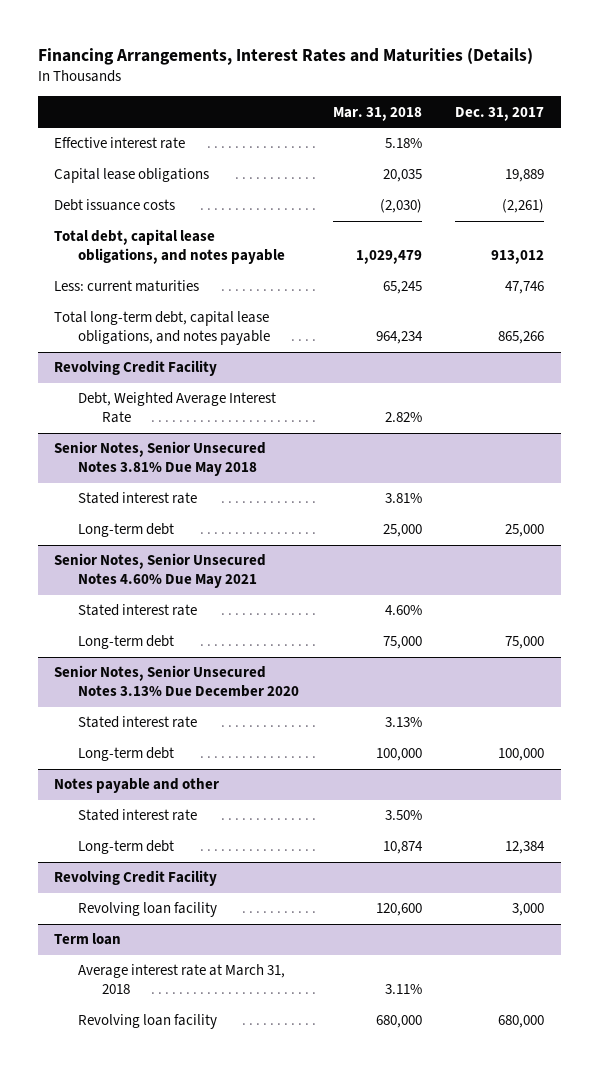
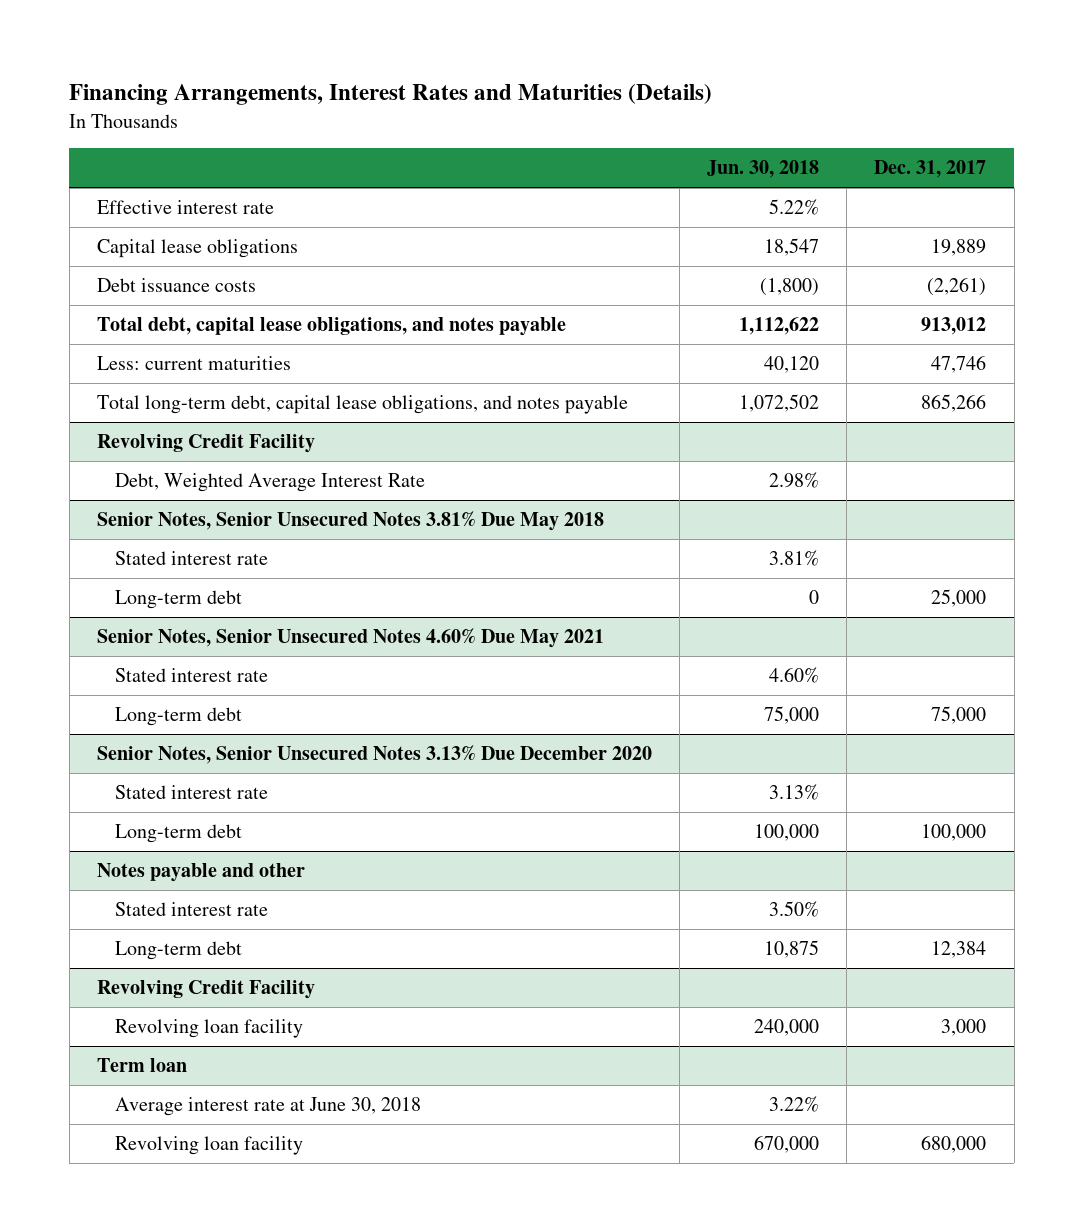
[332,106,422,121] Mar. 31, 2018 -> none
none -> [707,160,820,179] Jun. 30, 2018
[78,964,286,995] Average interest rate at March 31, 2018 -> [114,1097,421,1117] Average interest rate at June 30, 2018

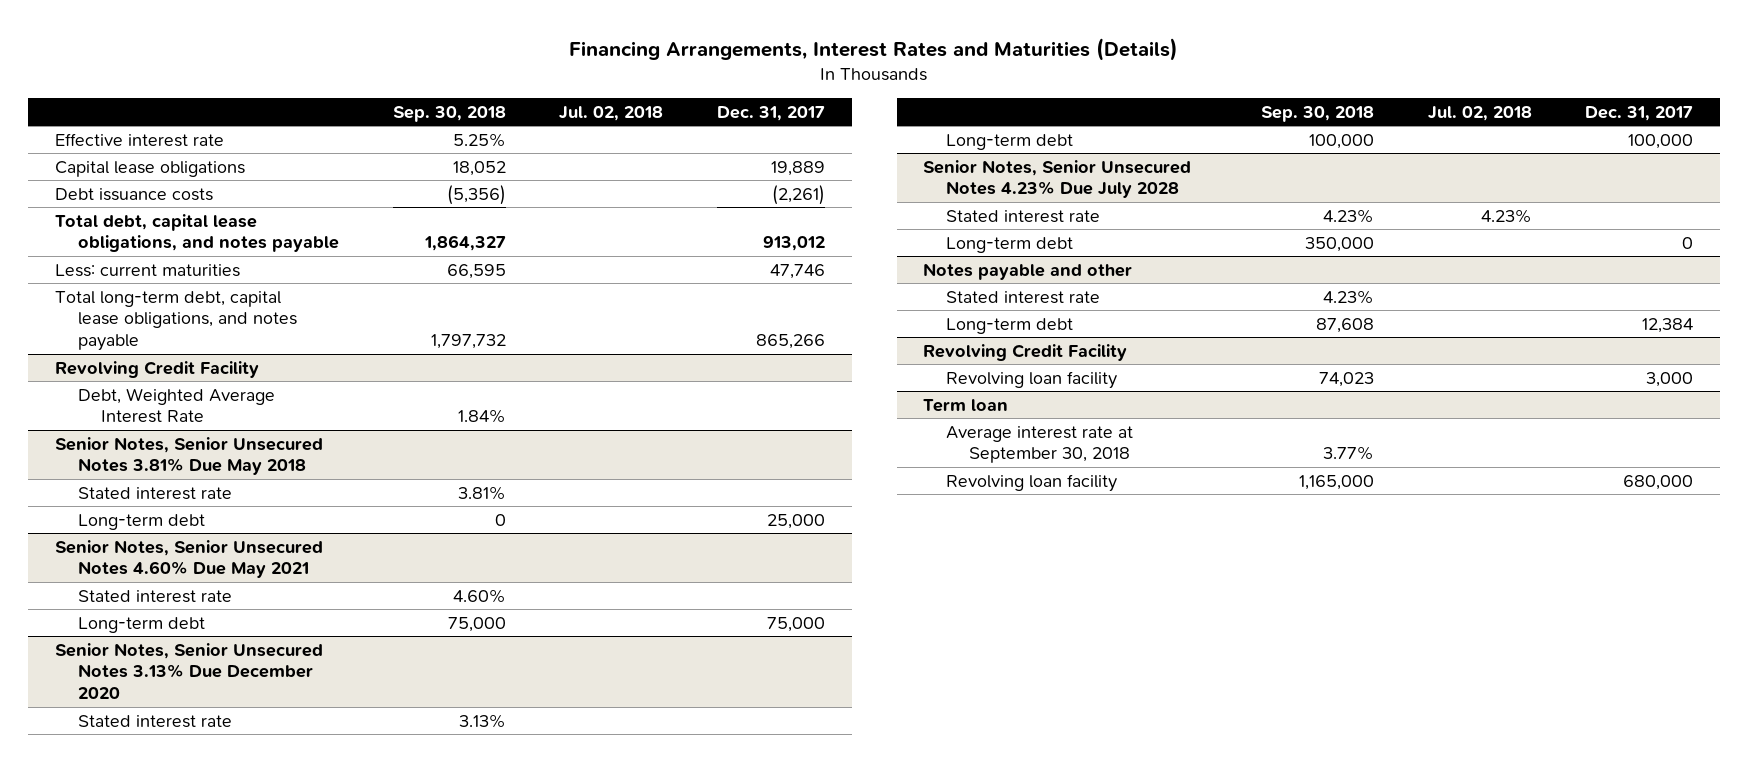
[707,160,820,179] Jun. 30, 2018 -> none
none -> [392,105,506,122] Sep. 30, 2018
none -> [559,105,664,121] Jul. 02, 2018
none -> [923,159,1192,199] Senior Notes, Senior Unsecured Notes 4.23% Due July 2028
none -> [946,209,1101,223] Stated interest rate
none -> [946,236,1074,253] Long-term debt
[114,1097,421,1117] Average interest rate at June 30, 2018 -> [946,425,1134,464] Average interest rate at September 30, 2018

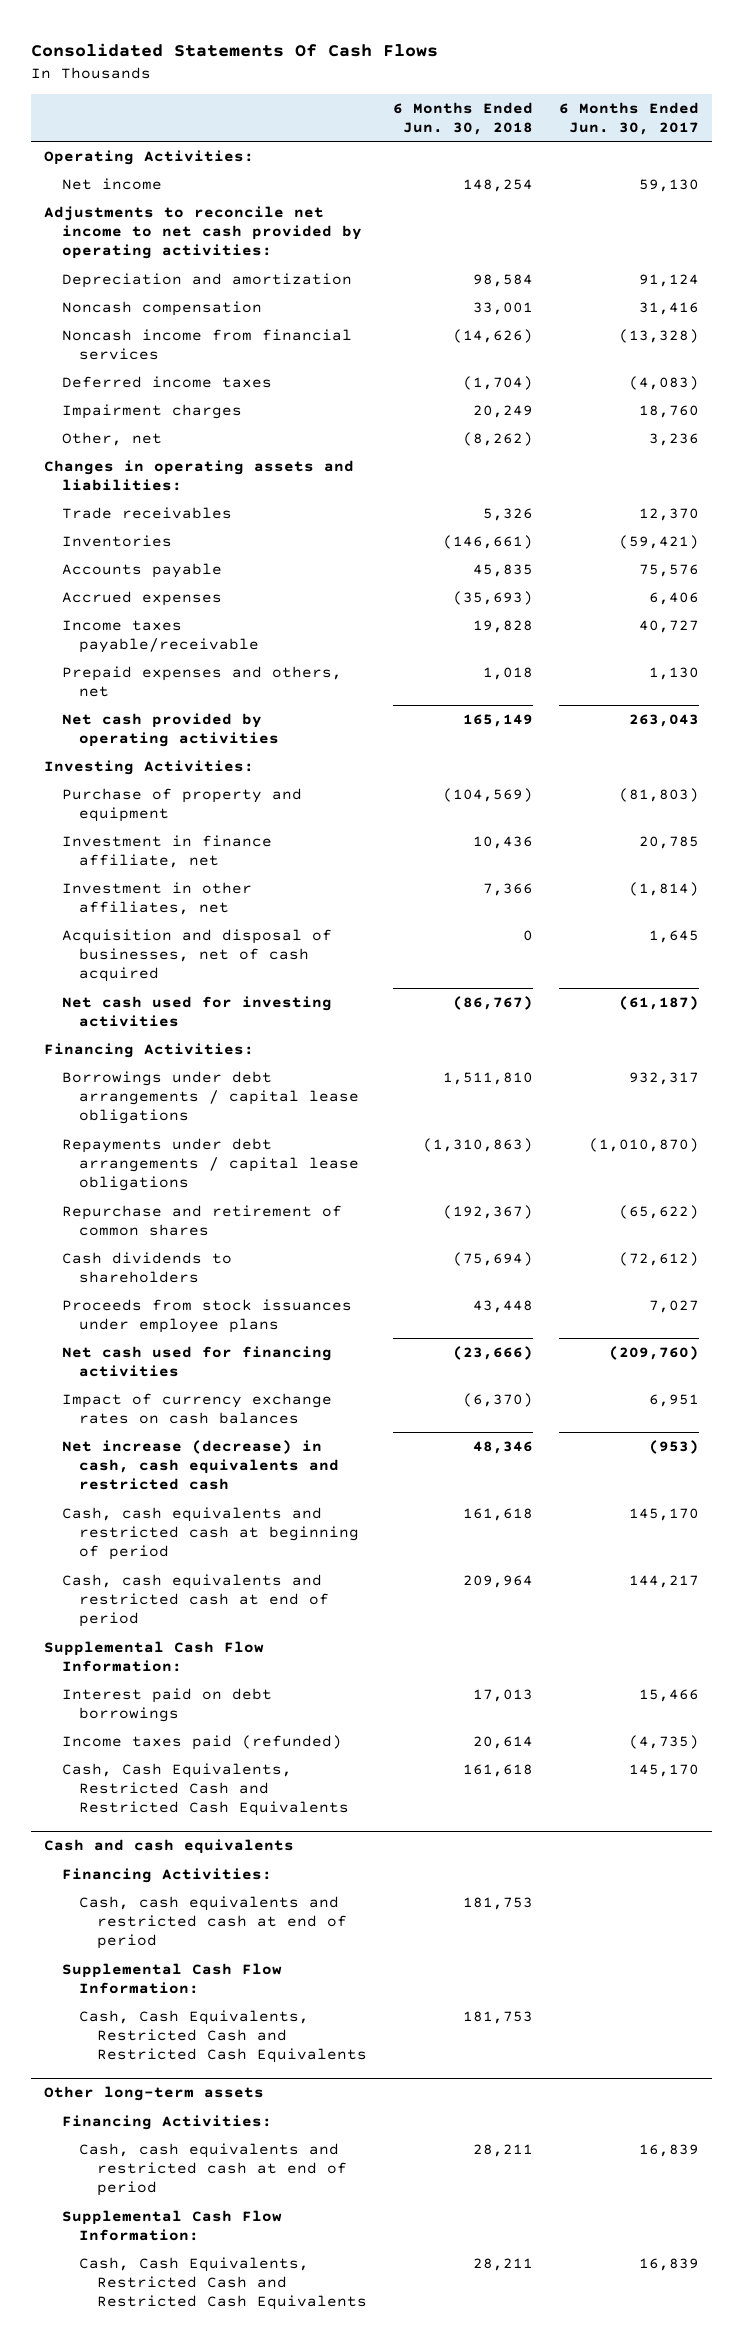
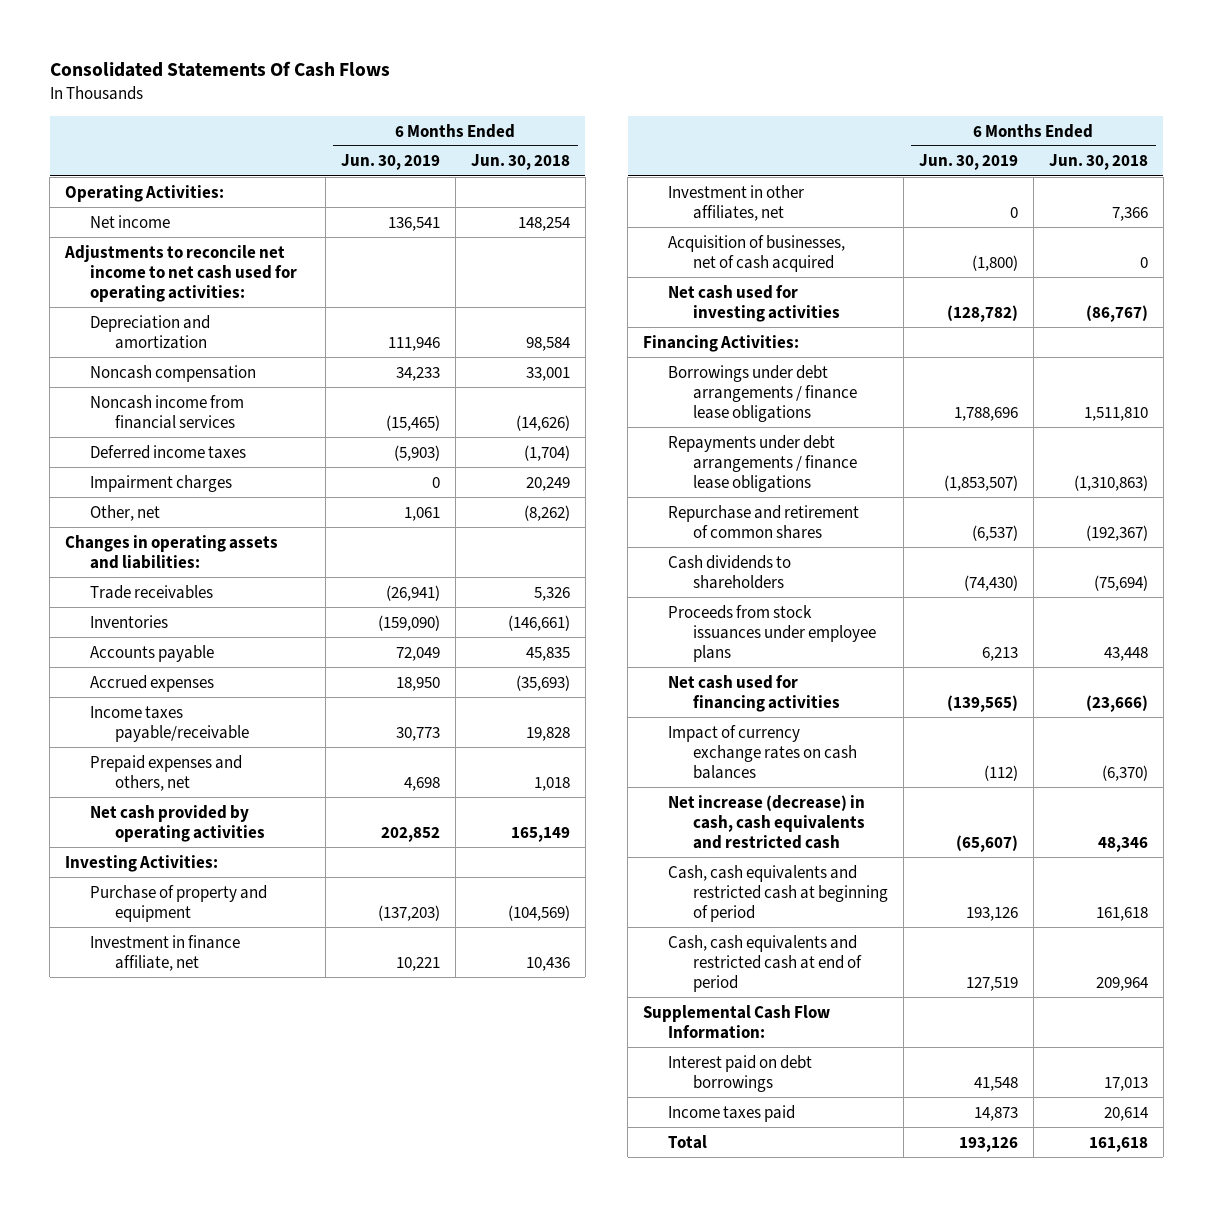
[558,101,699,135] 6 Months Ended Jun. 30, 2017 -> none
none -> [340,154,440,171] Jun. 30, 2019
[44,205,362,260] Adjustments to reconcile net income to net cash provided by operating activities: -> [64,244,297,303] Adjustments to reconcile net income to net cash used for operating activities:
[61,928,332,983] Acquisition and disposal of businesses, net of cash acquired -> [668,234,846,272] Acquisition of businesses, net of cash acquired
[61,1070,360,1125] Borrowings under debt arrangements / capital lease obligations -> [668,364,857,423] Borrowings under debt arrangements / finance lease obligations
[61,1137,360,1192] Repayments under debt arrangements / capital lease obligations -> [668,434,857,493] Repayments under debt arrangements / finance lease obligations
[44,1839,295,1855] Cash and cash equivalents -> none
[61,1867,272,1883] Financing Activities: -> none
[79,1895,347,1950] Cash, cash equivalents and restricted cash at end of period -> none
[61,1962,282,1995] Supplemental Cash Flow Information: -> none
[79,2009,367,2064] Cash, Cash Equivalents, Restricted Cash and Restricted Cash Equivalents -> none
[44,2086,265,2102] Other long-term assets -> none
[61,2114,272,2130] Financing Activities: -> none
[79,2142,347,2197] Cash, cash equivalents and restricted cash at end of period -> none
[61,2209,282,2242] Supplemental Cash Flow Information: -> none
[79,2256,367,2311] Cash, Cash Equivalents, Restricted Cash and Restricted Cash Equivalents -> none
[61,1734,342,1750] Income taxes paid (refunded) -> [668,1104,796,1122] Income taxes paid
[61,1762,350,1817] Cash, Cash Equivalents, Restricted Cash and Restricted Cash Equivalents -> [668,1134,708,1149] Total

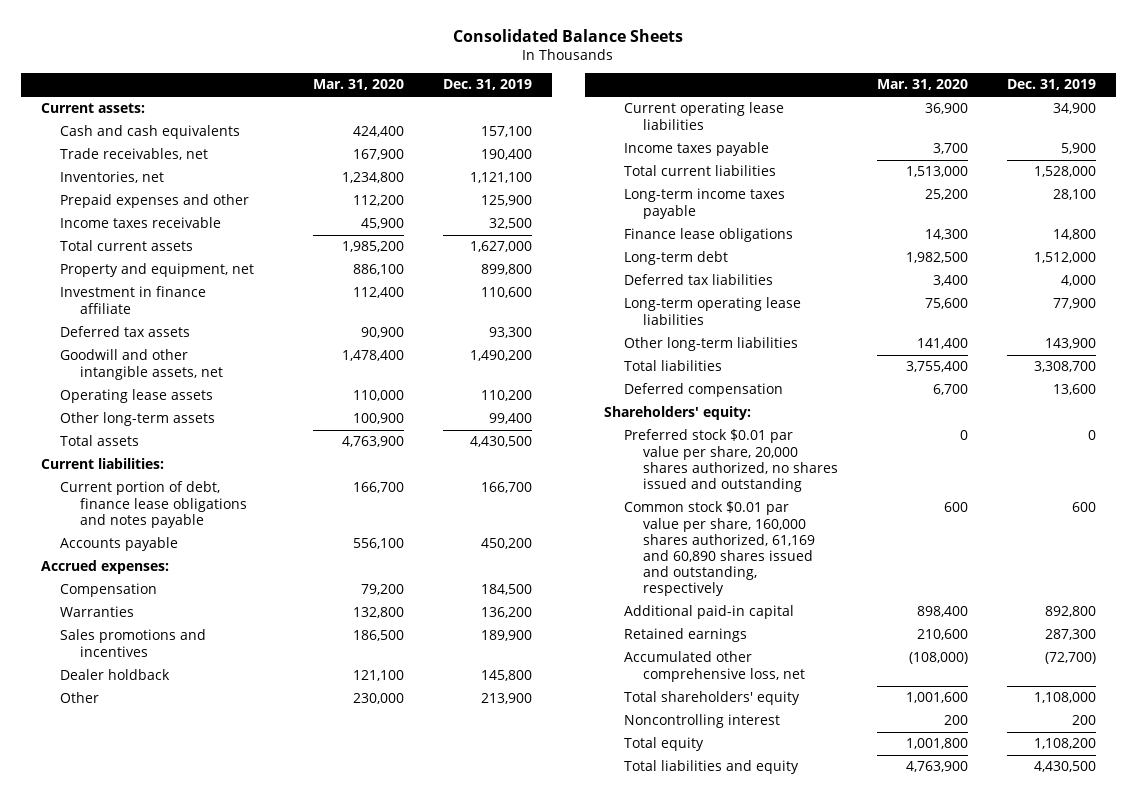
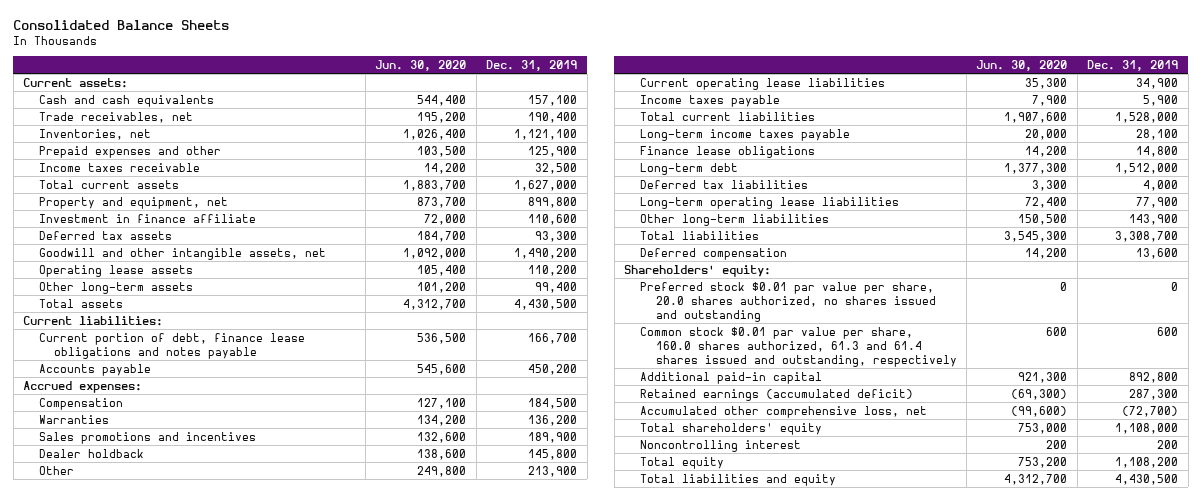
[313,79,405,91] Mar. 31, 2020 -> none
none -> [375,59,467,71] Jun. 30, 2020
[623,429,839,492] Preferred stock $0.01 par value per share, 20,000 shares authorized, no shares issued and outstanding -> [639,281,936,323] Preferred stock $0.01 par value per share, 20.0 shares authorized, no shares issued and outstanding
[623,501,816,597] Common stock $0.01 par value per share, 160,000 shares authorized, 61,169 and 60,890 shares issued and outstanding, respectively -> [639,326,957,368] Common stock $0.01 par value per share, 160.0 shares authorized, 61.3 and 61.4 shares issued and outstanding, respectively
[623,628,747,643] Retained earnings -> [639,388,913,401] Retained earnings (accumulated deficit)

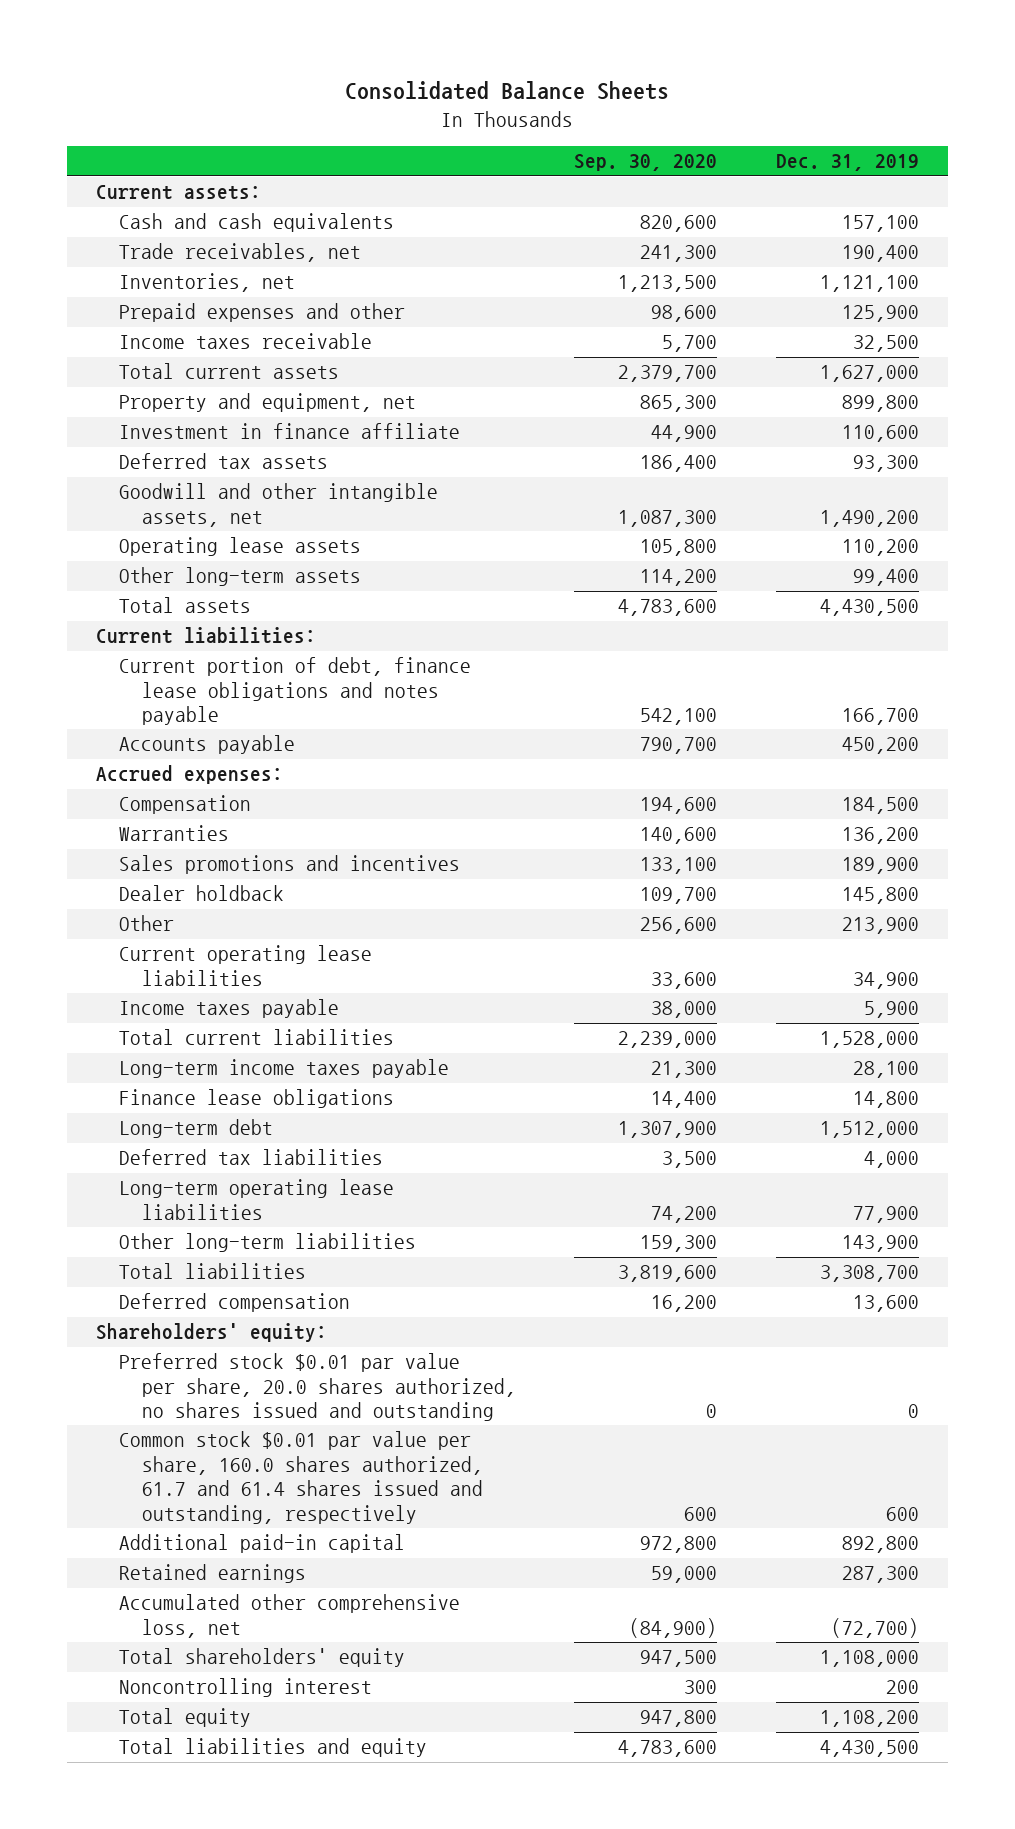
[375,59,467,71] Jun. 30, 2020 -> none
none -> [574,154,718,172] Sep. 30, 2020
[639,326,957,368] Common stock $0.01 par value per share, 160.0 shares authorized, 61.3 and 61.4 shares issued and outstanding, respectively -> [118,1431,483,1524] Common stock $0.01 par value per share, 160.0 shares authorized, 61.7 and 61.4 shares issued and outstanding, respectively
[639,388,913,401] Retained earnings (accumulated deficit) -> [118,1564,306,1584] Retained earnings

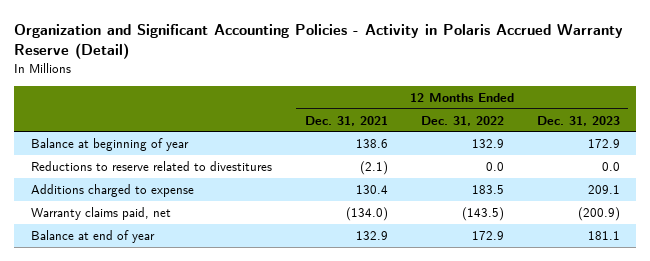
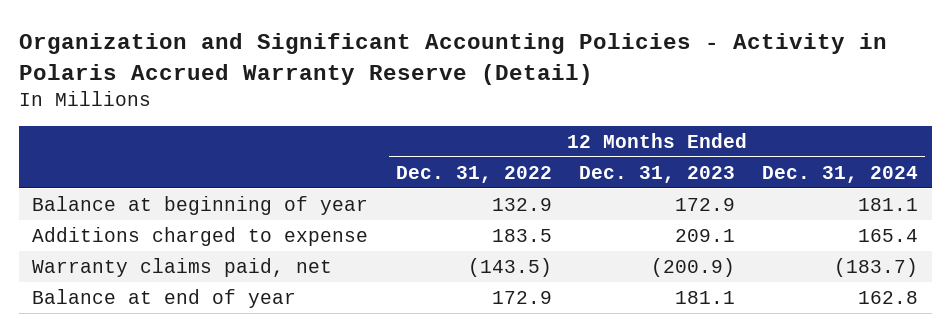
[304,115,388,126] Dec. 31, 2021 -> none
none -> [761,165,918,183] Dec. 31, 2024
[30,160,272,171] Reductions to reserve related to divestitures -> none

